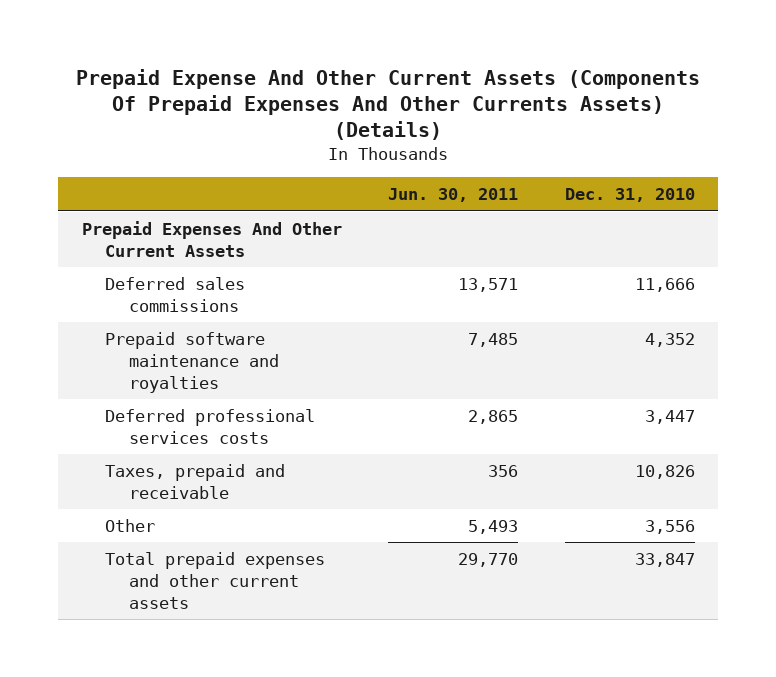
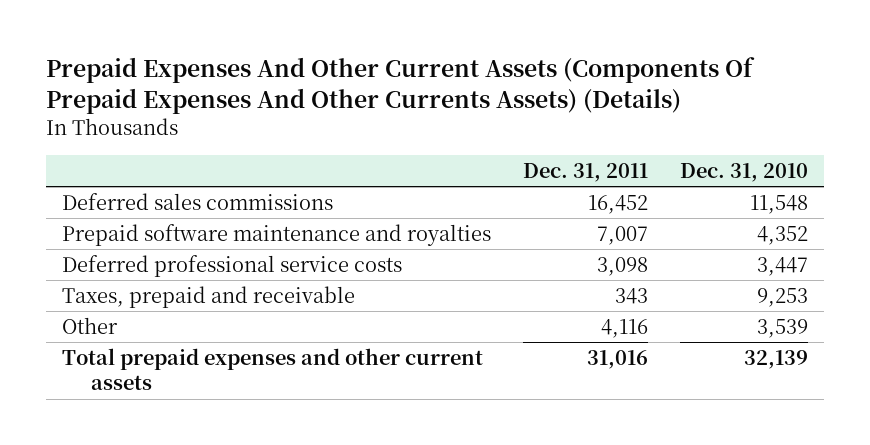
[76,68,701,141] Prepaid Expense And Other Current Assets (Components Of Prepaid Expenses And Other Currents Assets) (Details) -> [46,57,756,115] Prepaid Expenses And Other Current Assets (Components Of Prepaid Expenses And Other Currents Assets) (Details)
[388,188,519,203] Jun. 30, 2011 -> none
none -> [523,162,649,182] Dec. 31, 2011
[81,220,342,257] Prepaid Expenses And Other Current Assets -> none
[634,277,695,292] 11,666 -> [750,195,809,215] 11,548
[105,408,316,444] Deferred professional services costs -> [62,255,403,278] Deferred professional service costs
[634,464,695,479] 10,826 -> [757,288,809,308] 9,253
[644,519,695,534] 3,556 -> [757,319,809,339] 3,539
[634,552,695,567] 33,847 -> [744,350,809,370] 32,139

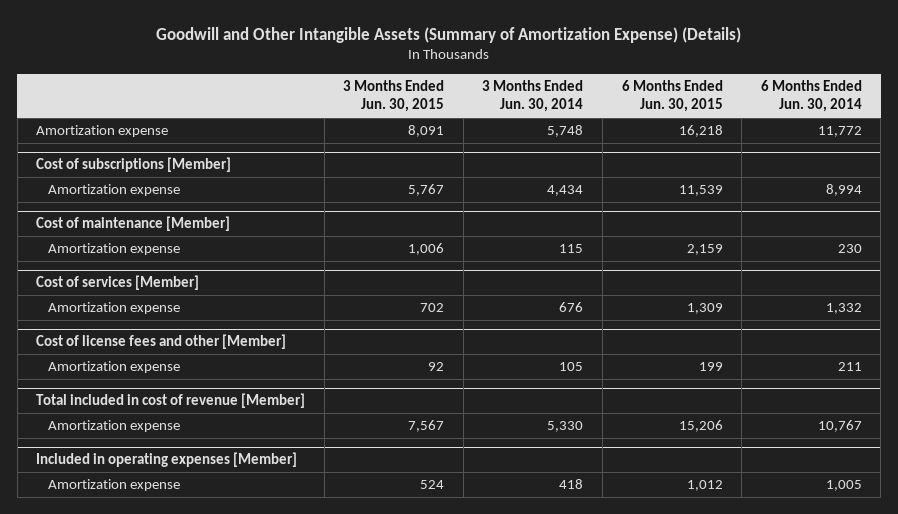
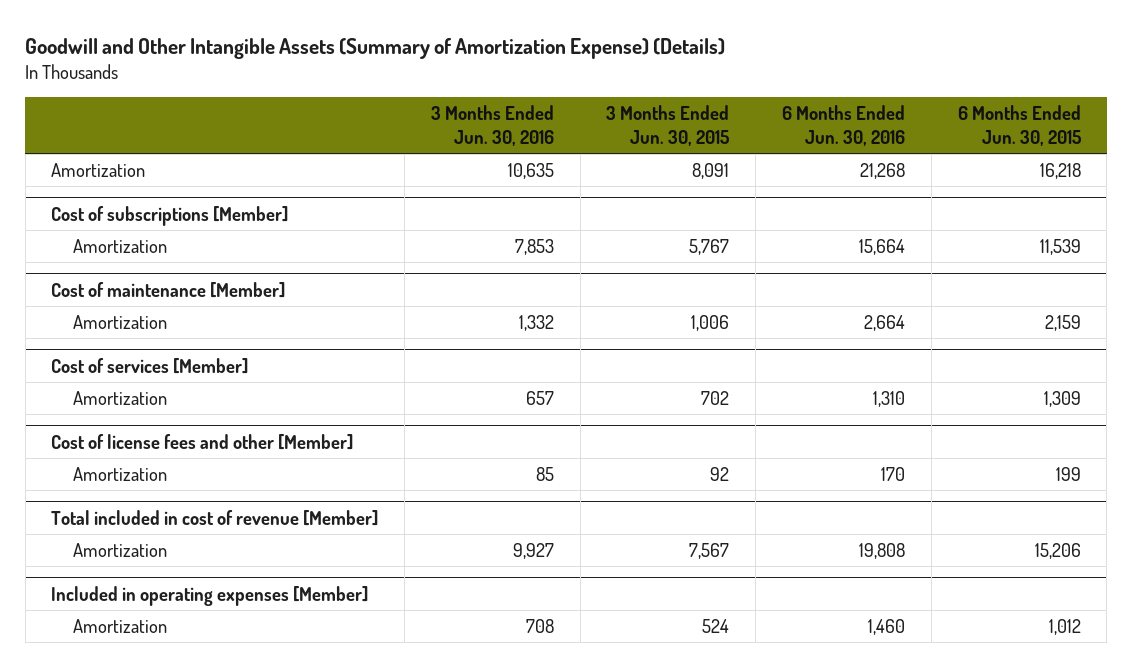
[482,79,584,113] 3 Months Ended Jun. 30, 2014 -> none
[760,79,862,113] 6 Months Ended Jun. 30, 2014 -> none
none -> [430,104,554,146] 3 Months Ended Jun. 30, 2016
none -> [782,104,906,146] 6 Months Ended Jun. 30, 2016
[36,125,169,138] Amortization expense -> [51,162,146,177] Amortization
[47,184,180,197] Amortization expense -> [73,238,168,253] Amortization
[47,243,180,256] Amortization expense -> [73,314,168,329] Amortization
[47,302,180,315] Amortization expense -> [73,390,168,405] Amortization
[47,361,180,374] Amortization expense -> [73,466,168,481] Amortization
[47,420,180,433] Amortization expense -> [73,542,168,557] Amortization
[47,479,180,492] Amortization expense -> [73,618,168,633] Amortization

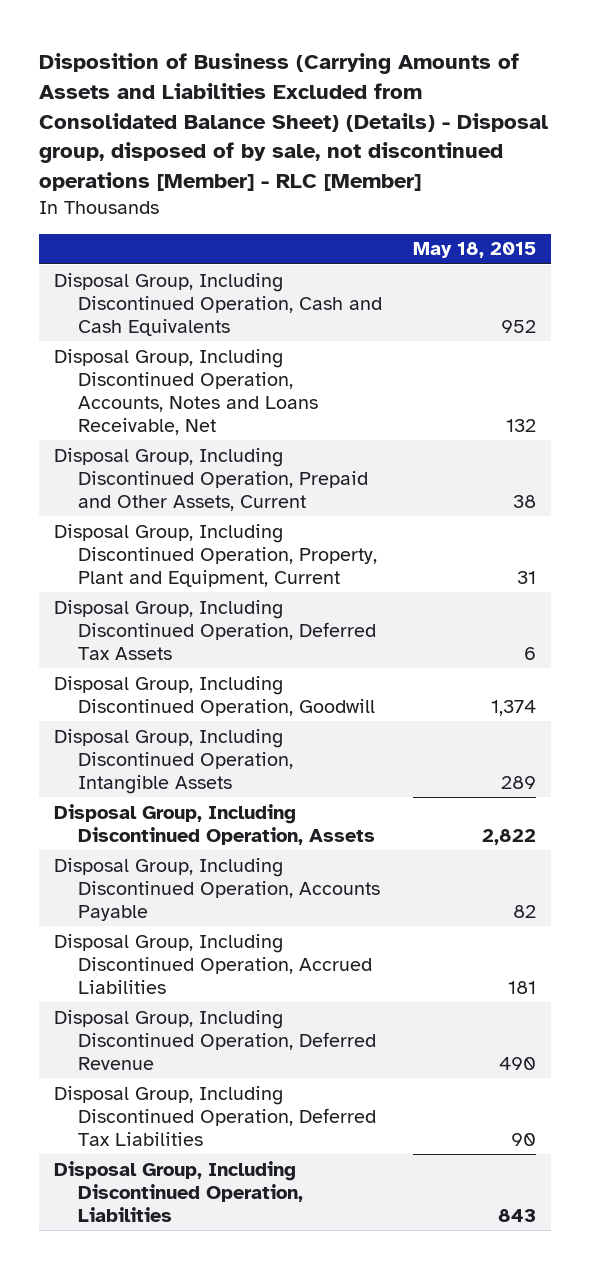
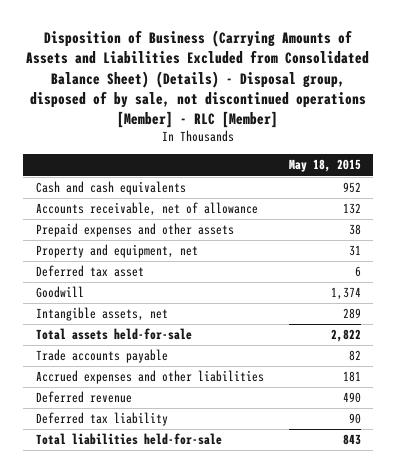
[54,272,382,336] Disposal Group, Including Discontinued Operation, Cash and Cash Equivalents -> [35,181,186,196] Cash and cash equivalents
[54,348,318,435] Disposal Group, Including Discontinued Operation, Accounts, Notes and Loans Receivable, Net -> [35,202,258,217] Accounts receivable, net of allowance
[54,447,368,511] Disposal Group, Including Discontinued Operation, Prepaid and Other Assets, Current -> [35,223,234,238] Prepaid expenses and other assets
[54,523,377,587] Disposal Group, Including Discontinued Operation, Property, Plant and Equipment, Current -> [35,244,198,259] Property and equipment, net
[54,599,376,660] Disposal Group, Including Discontinued Operation, Deferred Tax Assets -> [35,265,144,278] Deferred tax asset
[54,675,375,716] Disposal Group, Including Discontinued Operation, Goodwill -> [35,286,84,299] Goodwill
[54,728,293,794] Disposal Group, Including Discontinued Operation, Intangible Assets -> [35,307,168,322] Intangible assets, net
[54,803,375,845] Disposal Group, Including Discontinued Operation, Assets -> [35,328,192,341] Total assets held-for-sale
[54,857,380,921] Disposal Group, Including Discontinued Operation, Accounts Payable -> [35,349,168,364] Trade accounts payable
[54,933,372,994] Disposal Group, Including Discontinued Operation, Accrued Liabilities -> [35,370,264,385] Accrued expenses and other liabilities
[54,1009,376,1070] Disposal Group, Including Discontinued Operation, Deferred Revenue -> [35,391,132,404] Deferred revenue
[54,1085,376,1146] Disposal Group, Including Discontinued Operation, Deferred Tax Liabilities -> [35,412,168,427] Deferred tax liability
[54,1160,303,1222] Disposal Group, Including Discontinued Operation, Liabilities -> [35,433,222,446] Total liabilities held-for-sale

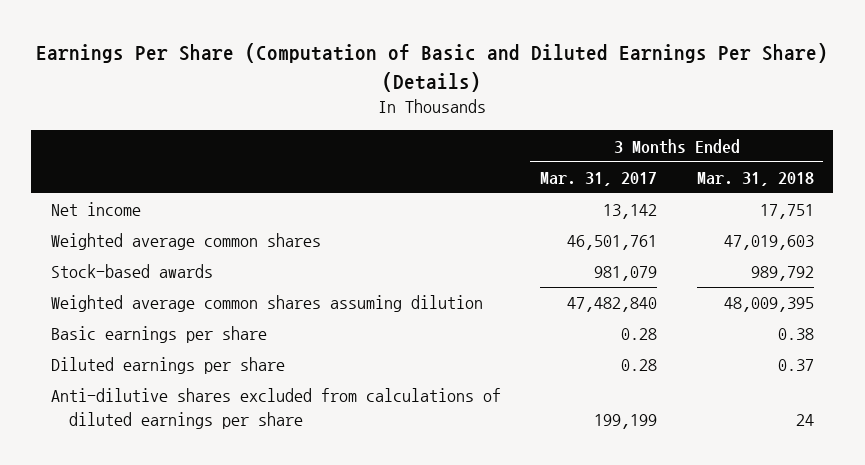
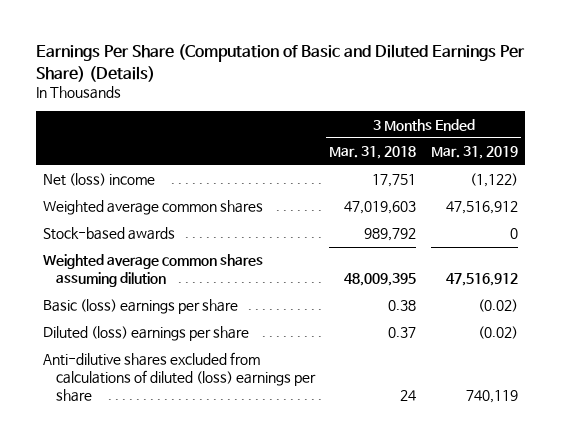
[540,171,658,186] Mar. 31, 2017 -> none
none -> [430,146,518,160] Mar. 31, 2019
[50,202,141,217] Net income -> [42,173,155,187] Net (loss) income
[50,326,267,344] Basic earnings per share -> [42,299,238,315] Basic (loss) earnings per share
[50,357,285,375] Diluted earnings per share -> [42,326,249,342] Diluted (loss) earnings per share
[50,388,501,429] Anti-dilutive shares excluded from calculations of diluted earnings per share -> [42,352,317,402] Anti-dilutive shares excluded from calculations of diluted (loss) earnings per share

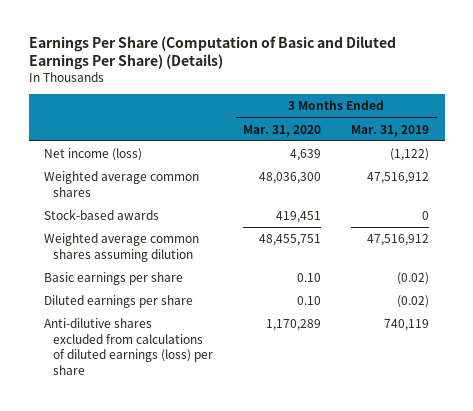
[329,146,417,160] Mar. 31, 2018 -> none
none -> [243,124,322,137] Mar. 31, 2020
[42,173,155,187] Net (loss) income -> [43,148,142,162] Net income (loss)
[42,299,238,315] Basic (loss) earnings per share -> [43,272,183,286] Basic earnings per share
[42,326,249,342] Diluted (loss) earnings per share -> [43,295,193,309] Diluted earnings per share
[42,352,317,402] Anti-dilutive shares excluded from calculations of diluted (loss) earnings per share -> [43,318,214,375] Anti-dilutive shares excluded from calculations of diluted earnings (loss) per share

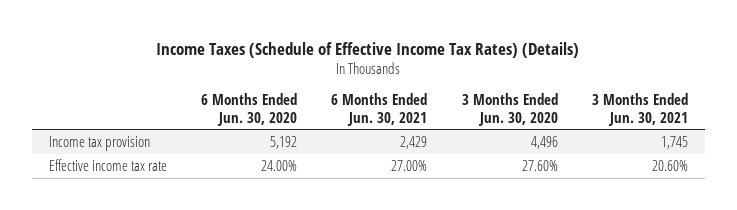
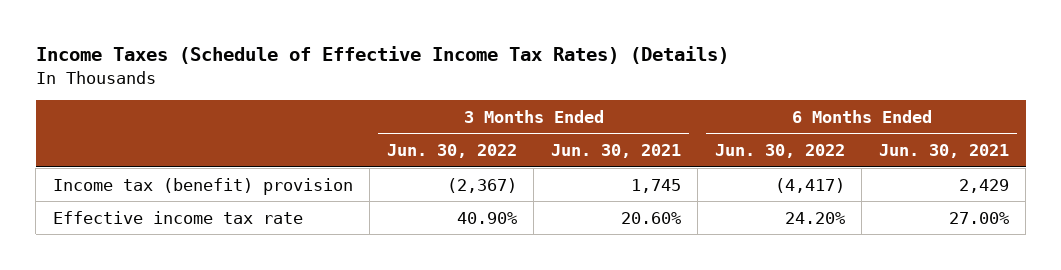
[201,93,298,126] 6 Months Ended Jun. 30, 2020 -> none
[461,93,558,126] 3 Months Ended Jun. 30, 2020 -> none
none -> [386,144,517,159] Jun. 30, 2022
none -> [714,144,845,159] Jun. 30, 2022
[49,135,151,151] Income tax provision -> [52,177,353,195] Income tax (benefit) provision

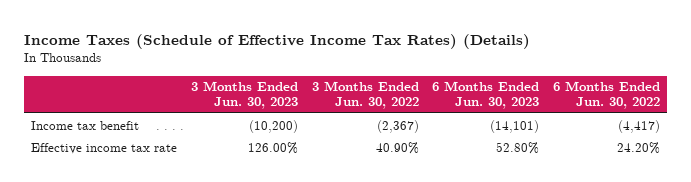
[550,144,681,159] Jun. 30, 2021 -> none
[878,144,1009,159] Jun. 30, 2021 -> none
none -> [190,81,298,110] 3 Months Ended Jun. 30, 2023
none -> [432,81,540,110] 6 Months Ended Jun. 30, 2023
[52,177,353,195] Income tax (benefit) provision -> [30,120,139,130] Income tax benefit

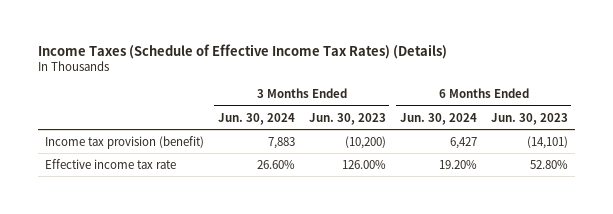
[311,81,419,110] 3 Months Ended Jun. 30, 2022 -> none
[553,81,661,110] 6 Months Ended Jun. 30, 2022 -> none
none -> [217,112,295,125] Jun. 30, 2024
none -> [399,112,477,125] Jun. 30, 2024
[30,120,139,130] Income tax benefit -> [44,135,204,149] Income tax provision (benefit)

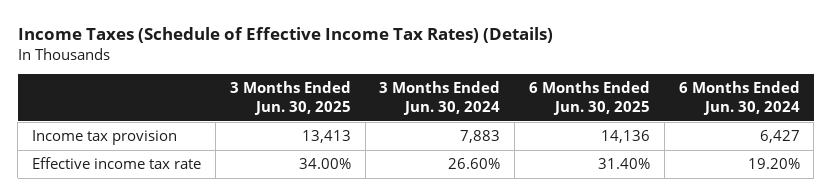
[308,112,386,125] Jun. 30, 2023 -> none
[490,112,568,125] Jun. 30, 2023 -> none
none -> [229,81,351,116] 3 Months Ended Jun. 30, 2025
none -> [528,81,650,116] 6 Months Ended Jun. 30, 2025
[44,135,204,149] Income tax provision (benefit) -> [32,129,178,145] Income tax provision

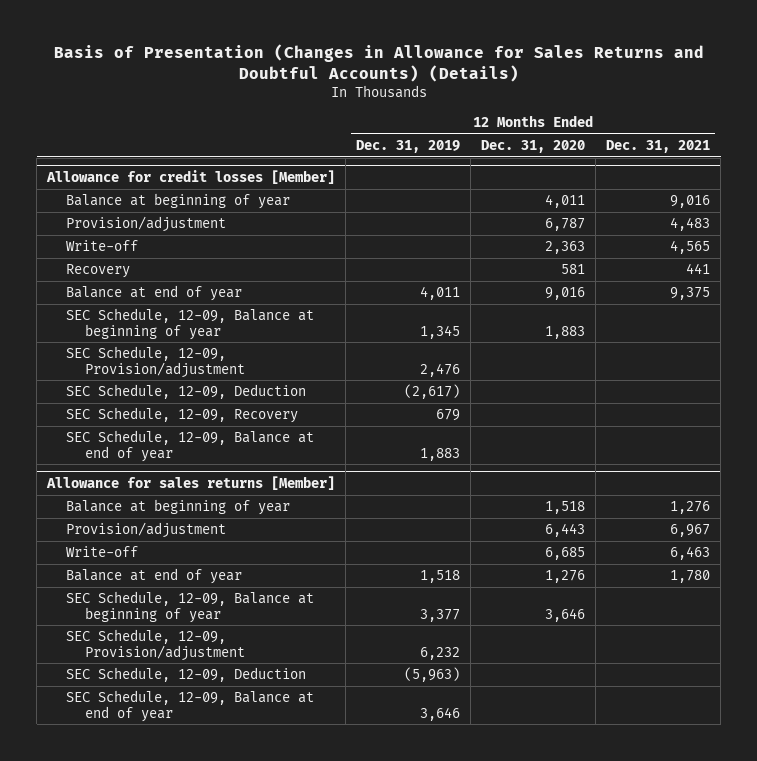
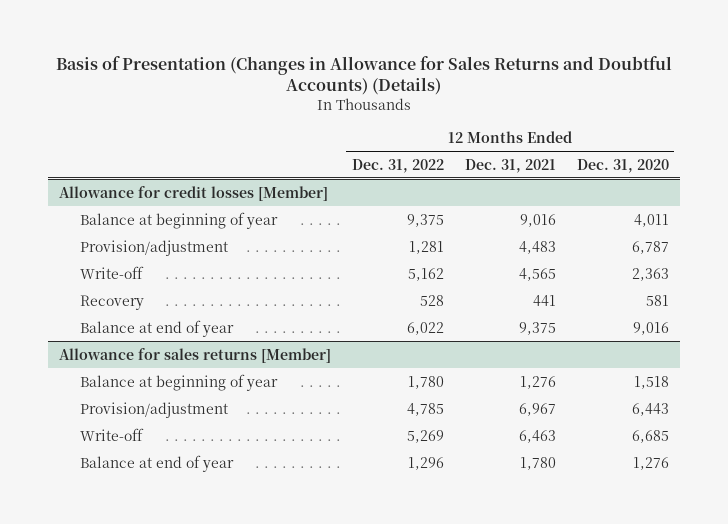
[356,140,461,154] Dec. 31, 2019 -> none
none -> [351,158,444,173] Dec. 31, 2022
[65,308,314,340] SEC Schedule, 12-09, Balance at beginning of year -> none
[65,346,245,378] SEC Schedule, 12-09, Provision/adjustment -> none
[65,384,306,400] SEC Schedule, 12-09, Deduction -> none
[65,407,298,424] SEC Schedule, 12-09, Recovery -> none
[65,430,314,462] SEC Schedule, 12-09, Balance at end of year -> none
[65,591,314,623] SEC Schedule, 12-09, Balance at beginning of year -> none
[65,629,245,661] SEC Schedule, 12-09, Provision/adjustment -> none
[65,667,306,683] SEC Schedule, 12-09, Deduction -> none
[65,690,314,722] SEC Schedule, 12-09, Balance at end of year -> none

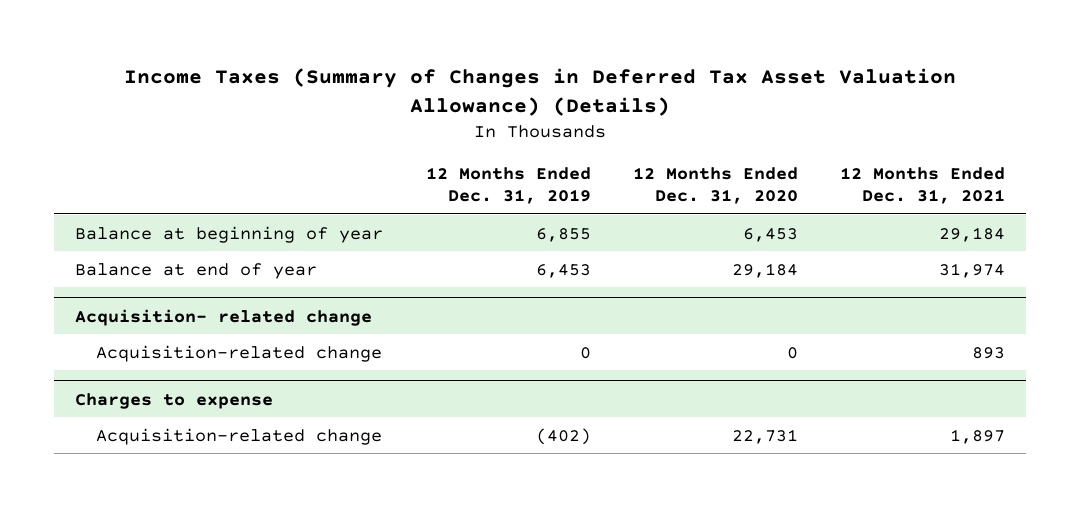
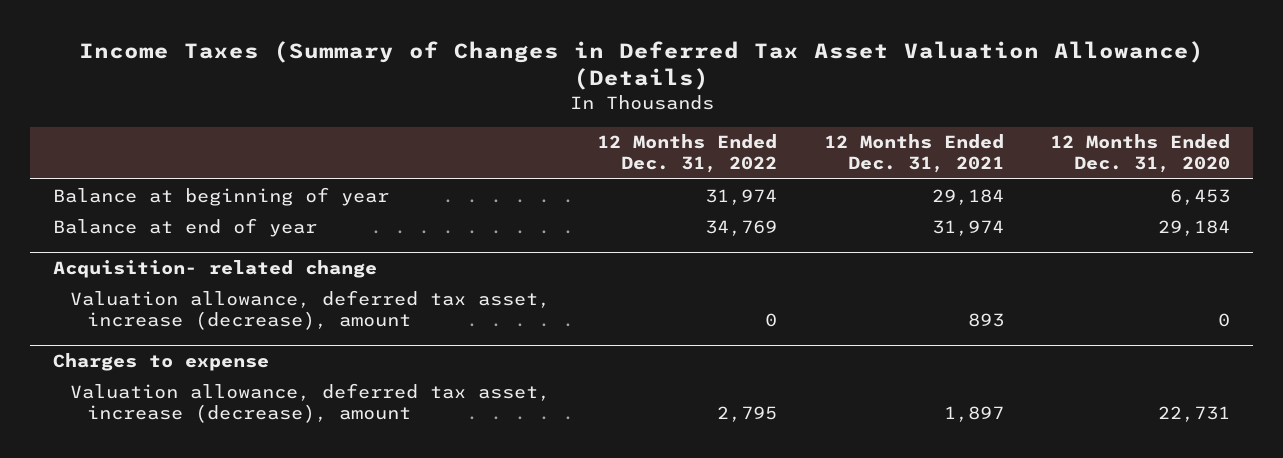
[425,166,591,204] 12 Months Ended Dec. 31, 2019 -> none
none -> [596,134,777,174] 12 Months Ended Dec. 31, 2022
[95,344,382,362] Acquisition-related change -> [70,289,551,330] Valuation allowance, deferred tax asset, increase (decrease), amount
[95,427,382,445] Acquisition-related change -> [70,382,551,423] Valuation allowance, deferred tax asset, increase (decrease), amount

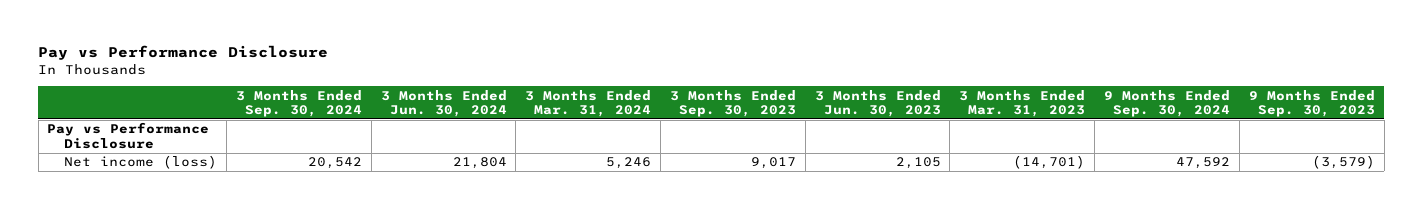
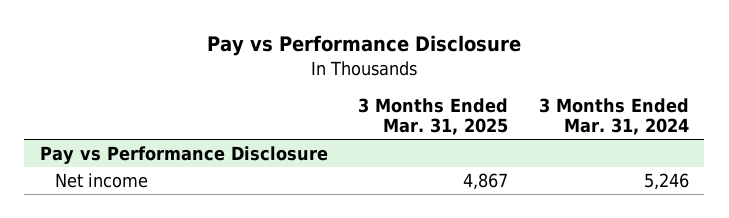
[235,89,362,118] 3 Months Ended Sep. 30, 2024 -> none
[380,89,507,118] 3 Months Ended Jun. 30, 2024 -> none
[669,89,796,118] 3 Months Ended Sep. 30, 2023 -> none
[814,89,941,118] 3 Months Ended Jun. 30, 2023 -> none
[959,89,1086,118] 3 Months Ended Mar. 31, 2023 -> none
[1104,89,1231,118] 9 Months Ended Sep. 30, 2024 -> none
[1248,89,1375,118] 9 Months Ended Sep. 30, 2023 -> none
none -> [358,98,509,136] 3 Months Ended Mar. 31, 2025
[64,155,218,170] Net income (loss) -> [55,172,149,188] Net income

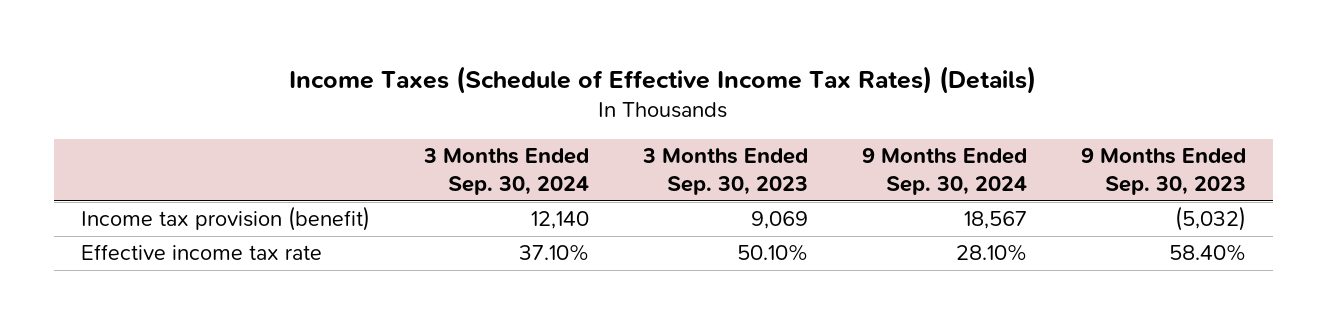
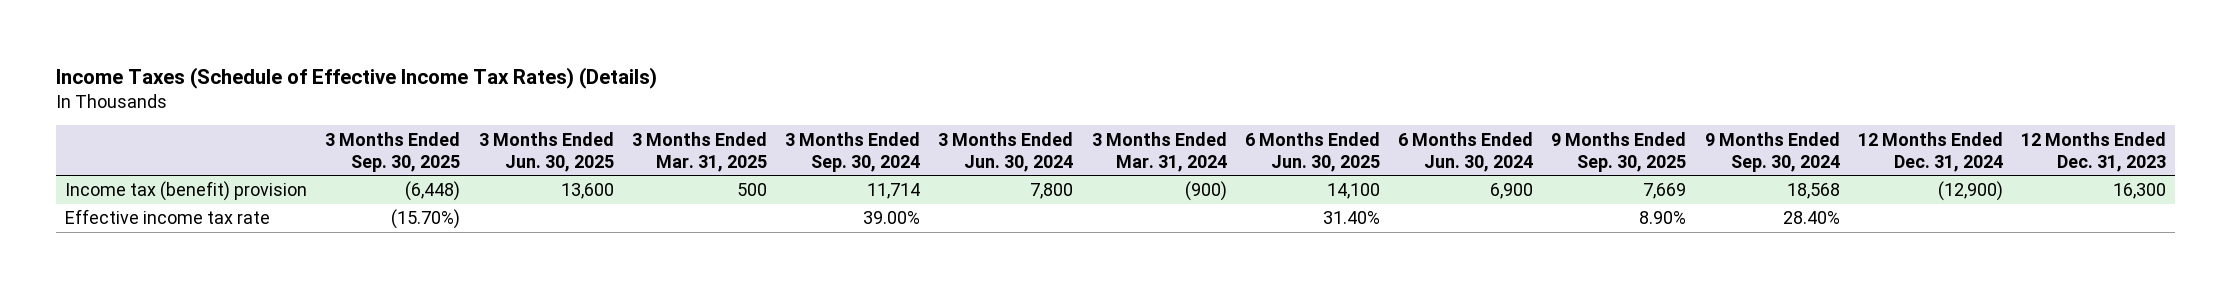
[641,148,808,196] 3 Months Ended Sep. 30, 2023 -> none
[1081,148,1247,196] 9 Months Ended Sep. 30, 2023 -> none
none -> [325,131,461,172] 3 Months Ended Sep. 30, 2025
none -> [478,131,614,172] 3 Months Ended Jun. 30, 2025
none -> [631,131,767,172] 3 Months Ended Mar. 31, 2025
none -> [938,131,1074,172] 3 Months Ended Jun. 30, 2024
none -> [1091,131,1227,172] 3 Months Ended Mar. 31, 2024
none -> [1244,131,1380,172] 6 Months Ended Jun. 30, 2025
none -> [1398,131,1534,172] 6 Months Ended Jun. 30, 2024
none -> [1551,131,1687,172] 9 Months Ended Sep. 30, 2025
none -> [1857,131,2003,172] 12 Months Ended Dec. 31, 2024
none -> [2021,131,2167,172] 12 Months Ended Dec. 31, 2023
[80,206,370,232] Income tax provision (benefit) -> [65,181,308,202] Income tax (benefit) provision
[530,211,589,230] 12,140 -> [867,183,921,200] 11,714
[964,211,1028,230] 18,567 -> [1786,183,1840,200] 18,568
[518,244,589,262] 37.10% -> [863,211,921,225] 39.00%
[956,244,1028,262] 28.10% -> [1782,211,1840,225] 28.40%

